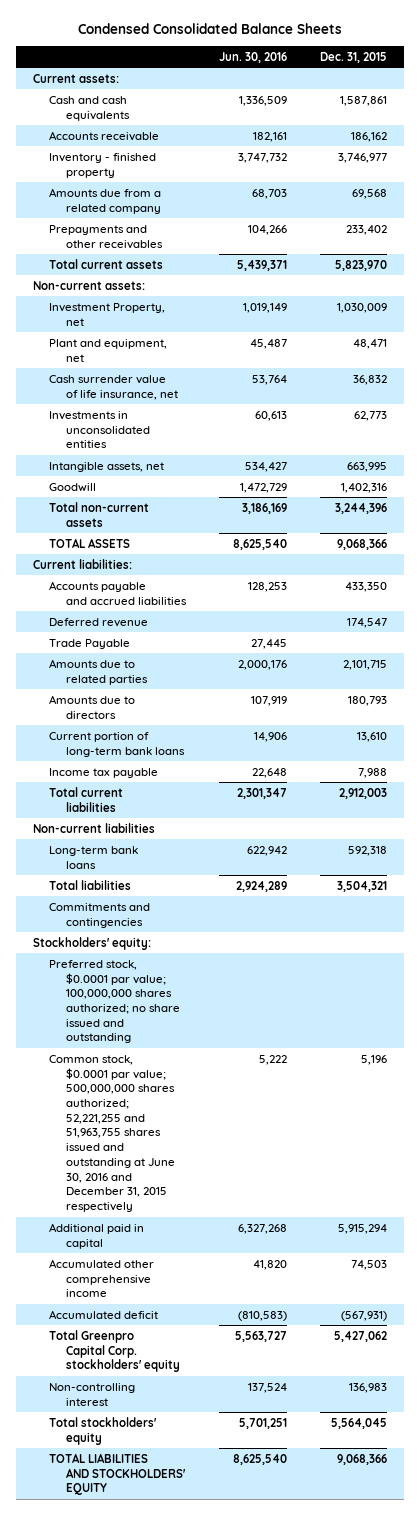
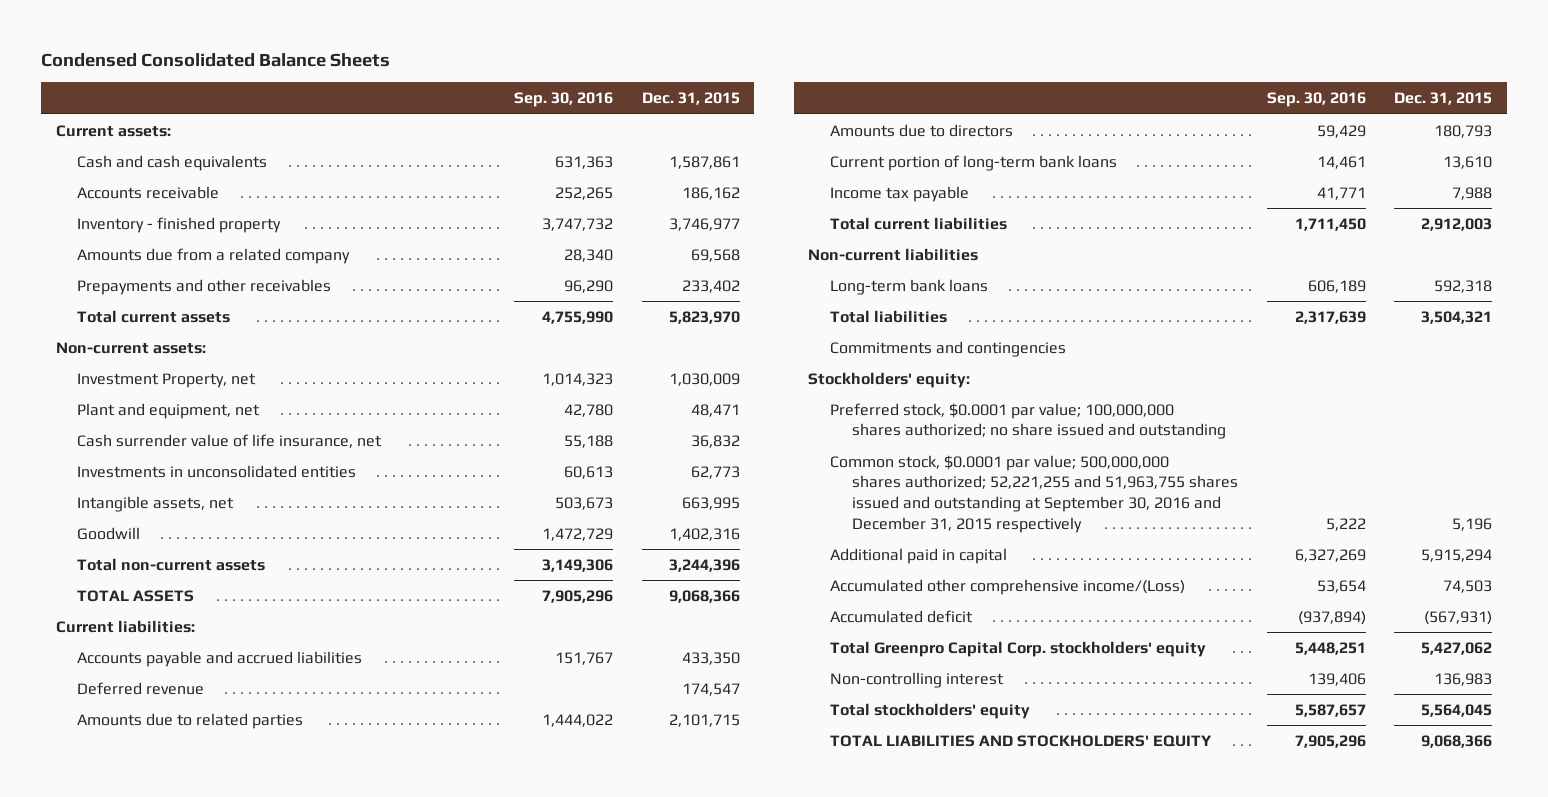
[218,51,287,63] Jun. 30, 2016 -> none
none -> [513,92,613,108] Sep. 30, 2016
[49,638,131,649] Trade Payable -> none
[49,1054,175,1213] Common stock, $0.0001 par value; 500,000,000 shares authorized; 52,221,255 and 51,963,755 shares issued and outstanding at June 30, 2016 and December 31, 2015 respectively -> [830,454,1238,533] Common stock, $0.0001 par value; 500,000,000 shares authorized; 52,221,255 and 51,963,755 shares issued and outstanding at September 30, 2016 and December 31, 2015 respectively
[49,1258,155,1298] Accumulated other comprehensive income -> [830,578,1186,595] Accumulated other comprehensive income/(Loss)

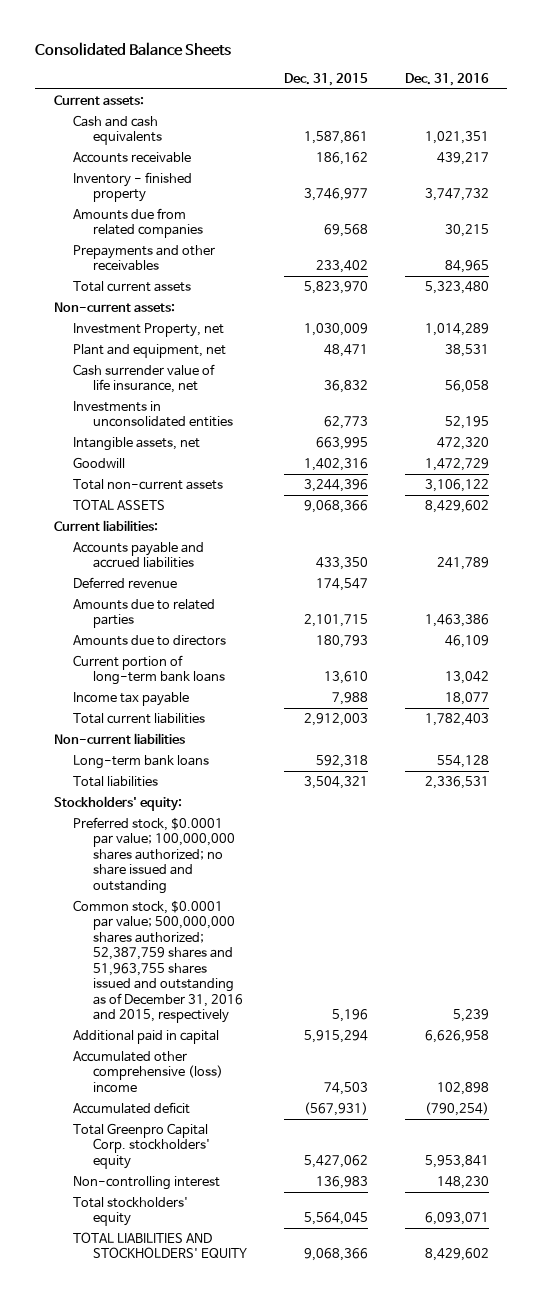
[41,53,391,68] Condensed Consolidated Balance Sheets -> [35,42,232,57] Consolidated Balance Sheets
[513,92,613,108] Sep. 30, 2016 -> none
none -> [405,72,490,86] Dec. 31, 2016
[77,247,351,264] Amounts due from a related company -> [73,207,204,239] Amounts due from related companies
[830,340,1067,357] Commitments and contingencies -> none
[830,454,1238,533] Common stock, $0.0001 par value; 500,000,000 shares authorized; 52,221,255 and 51,963,755 shares issued and outstanding at September 30, 2016 and December 31, 2015 respectively -> [73,899,244,1024] Common stock, $0.0001 par value; 500,000,000 shares authorized; 52,387,759 shares and 51,963,755 shares issued and outstanding as of December 31, 2016 and 2015, respectively
[830,578,1186,595] Accumulated other comprehensive income/(Loss) -> [73,1050,224,1093] Accumulated other comprehensive (loss) income

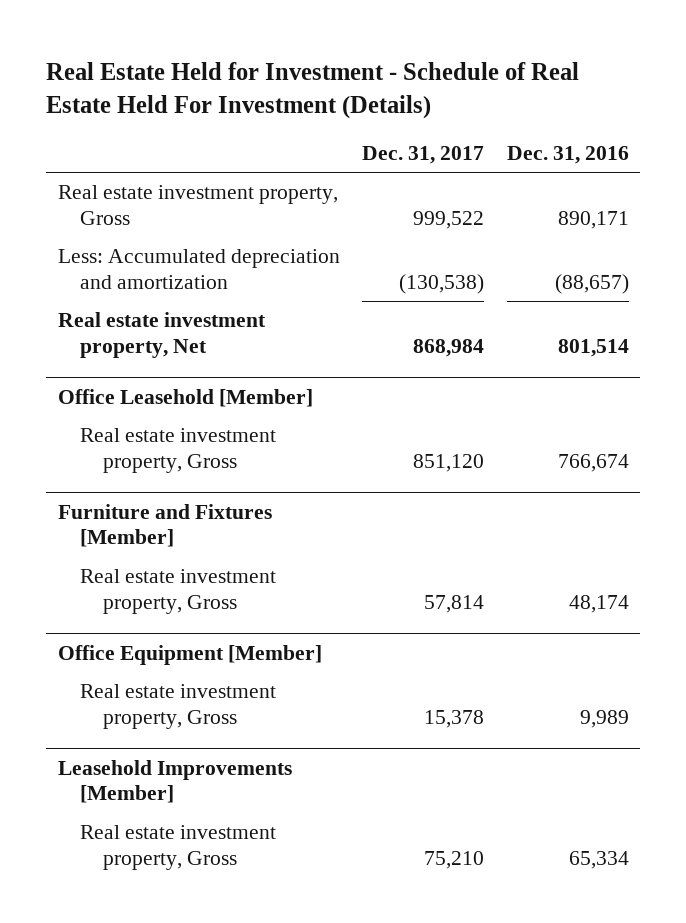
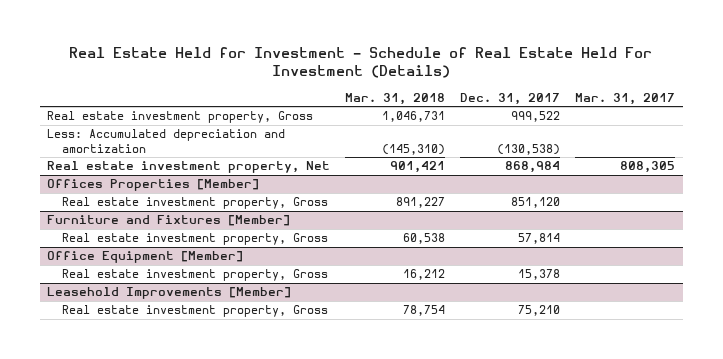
[506,146,629,165] Dec. 31, 2016 -> none
none -> [345,92,446,105] Mar. 31, 2018
none -> [575,92,676,105] Mar. 31, 2017
[57,388,313,407] Office Leasehold [Member] -> [47,179,260,192] Offices Properties [Member]

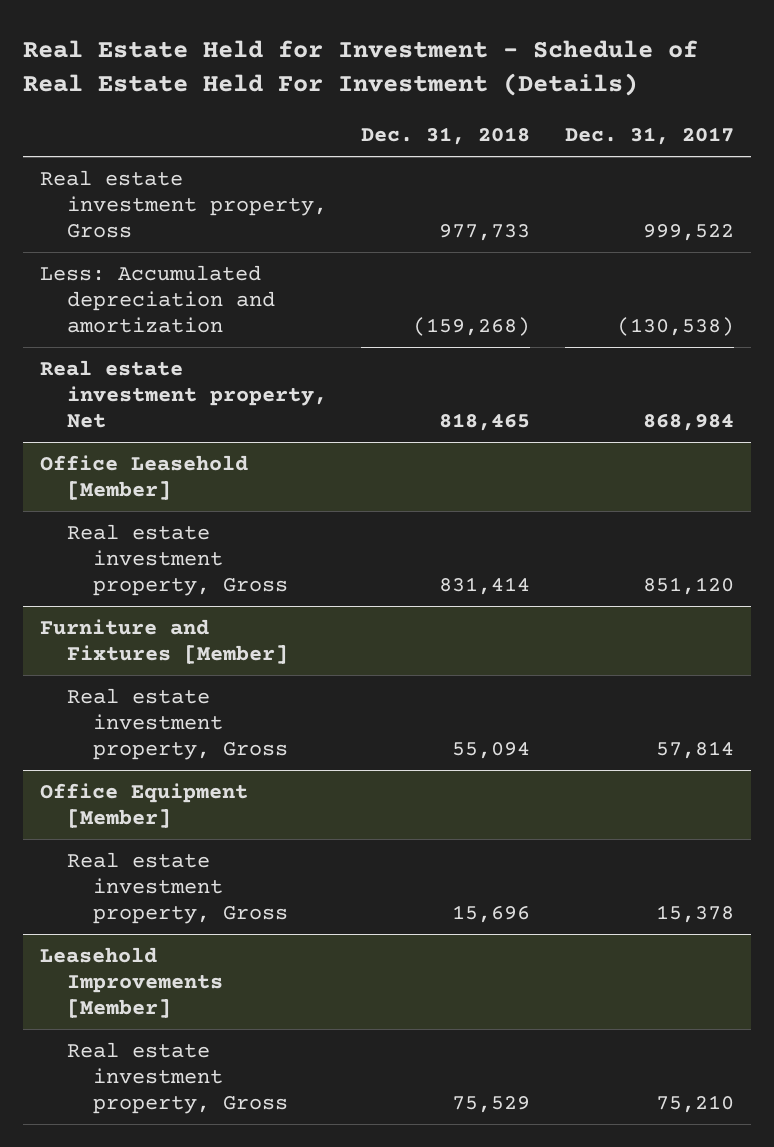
[345,92,446,105] Mar. 31, 2018 -> none
[575,92,676,105] Mar. 31, 2017 -> none
none -> [361,127,531,146] Dec. 31, 2018
[47,179,260,192] Offices Properties [Member] -> [40,454,249,500] Office Leasehold [Member]

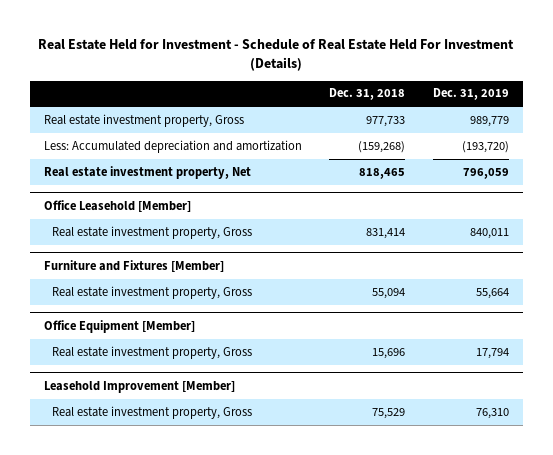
[565,127,735,146] Dec. 31, 2017 -> none
none -> [432,88,509,101] Dec. 31, 2019
[40,946,223,1019] Leasehold Improvements [Member] -> [43,380,235,393] Leasehold Improvement [Member]

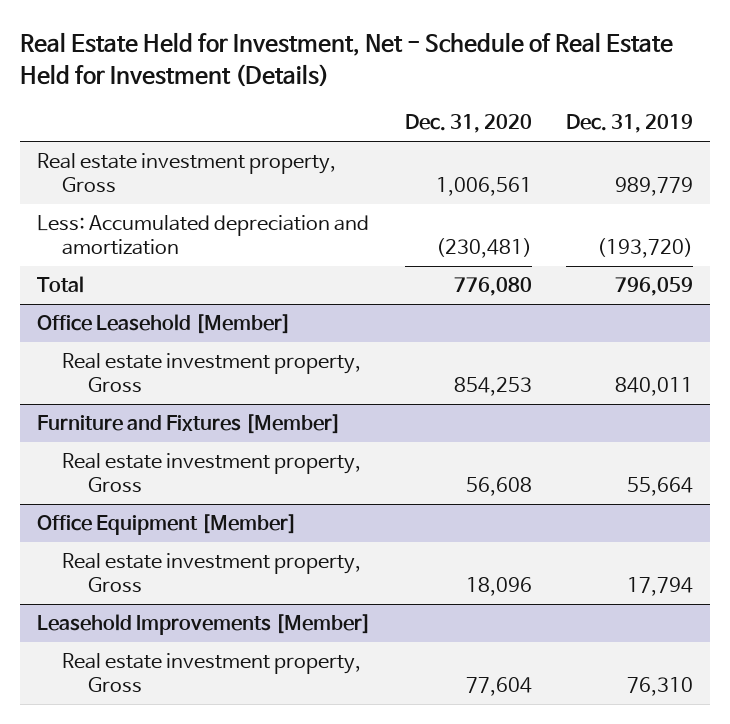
[38,39,515,72] Real Estate Held for Investment - Schedule of Real Estate Held For Investment (Details) -> [20,32,674,87] Real Estate Held for Investment, Net - Schedule of Real Estate Held for Investment (Details)
[329,88,406,101] Dec. 31, 2018 -> none
none -> [404,114,532,134] Dec. 31, 2020
[43,165,251,179] Real estate investment property, Net -> [37,276,85,294] Total
[43,380,235,393] Leasehold Improvement [Member] -> [37,614,372,636] Leasehold Improvements [Member]

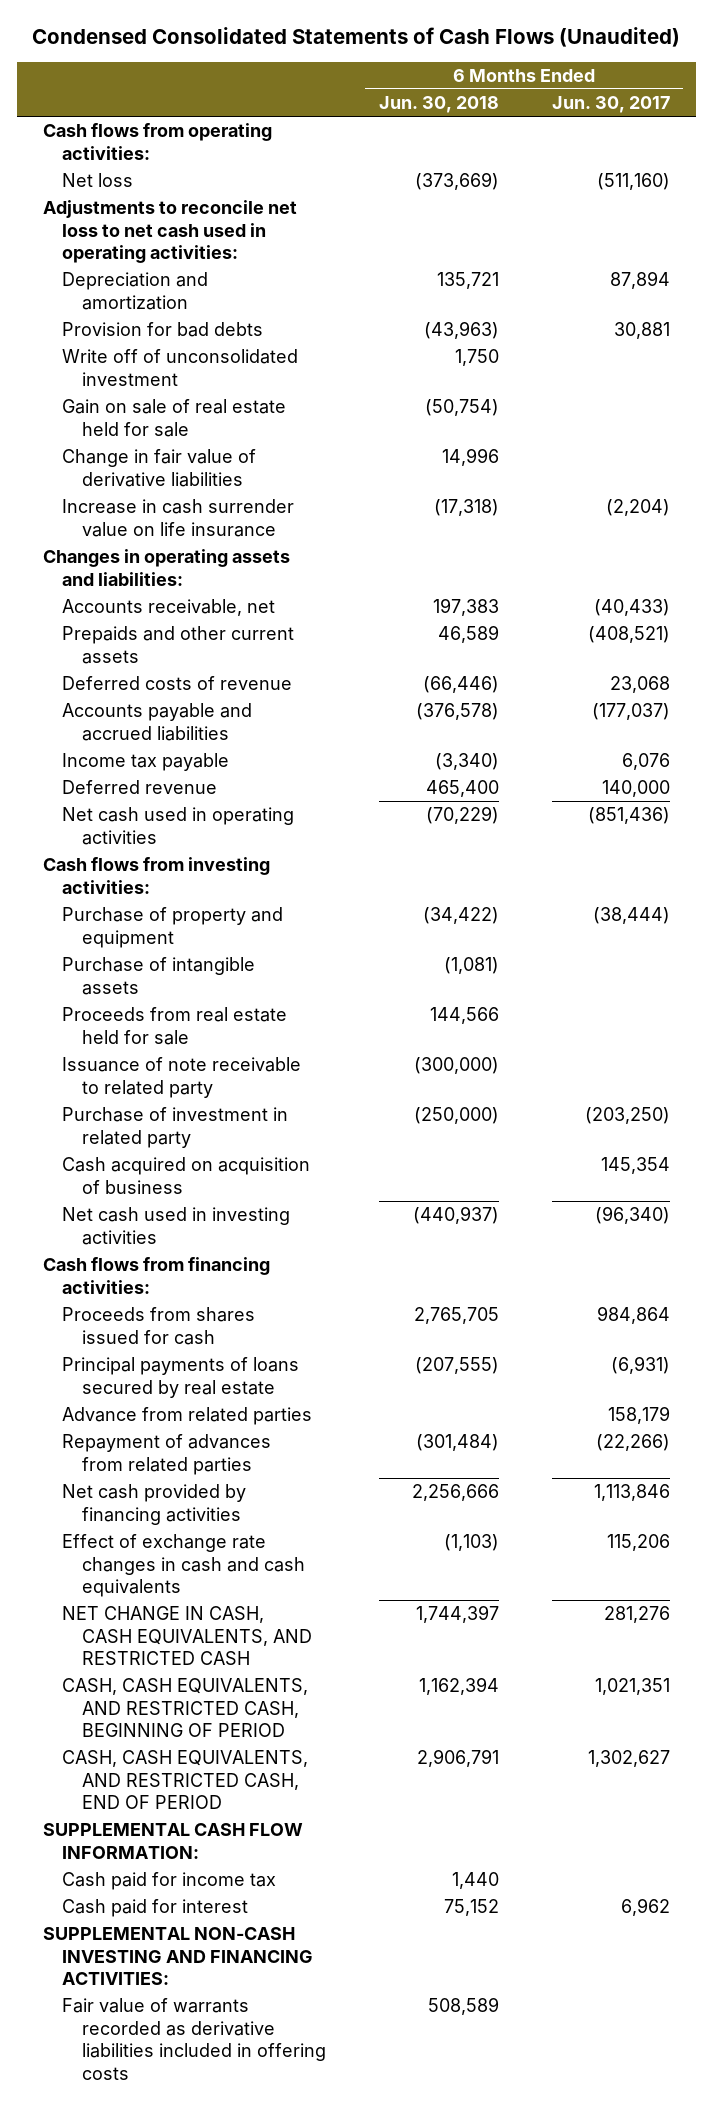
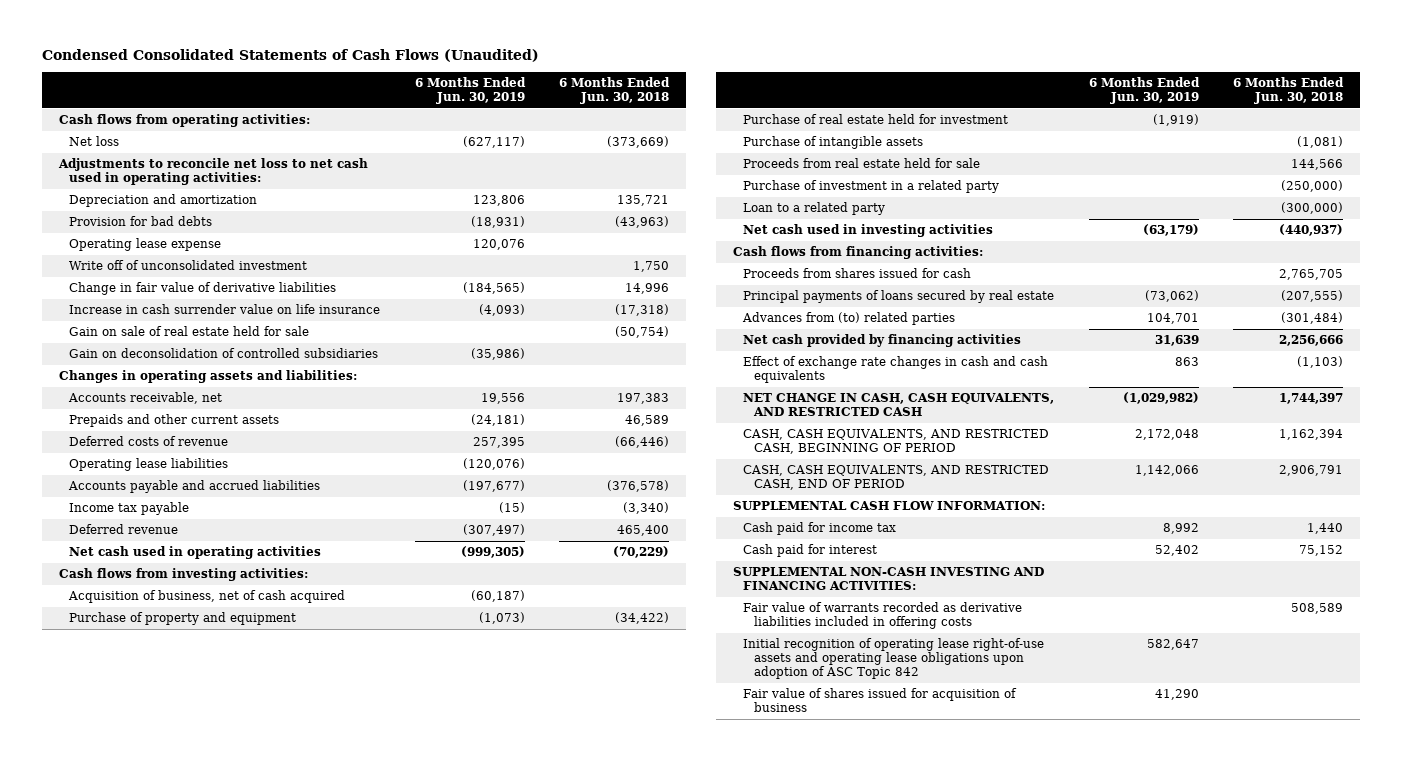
[551,95,670,113] Jun. 30, 2017 -> none
none -> [414,77,526,105] 6 Months Ended Jun. 30, 2019
none -> [69,238,222,252] Operating lease expense
[62,399,287,437] Gain on sale of real estate held for sale -> [69,326,310,337] Gain on sale of real estate held for sale
none -> [69,348,379,359] Gain on deconsolidation of controlled subsidiaries
none -> [69,458,229,472] Operating lease liabilities
none -> [68,590,346,604] Acquisition of business, net of cash acquired
none -> [743,114,1009,125] Purchase of real estate held for investment
[62,1057,302,1098] Issuance of note receivable to related party -> none
[62,1157,311,1194] Cash acquired on acquisition of business -> none
[62,1107,289,1148] Purchase of investment in related party -> [743,180,1000,194] Purchase of investment in a related party
none -> [743,202,886,216] Loan to a related party
[62,1407,313,1426] Advance from related parties -> none
[62,1434,272,1475] Repayment of advances from related parties -> [742,312,956,326] Advances from (to) related parties
none -> [743,638,1045,680] Initial recognition of operating lease right-of-use assets and operating lease obligations upon adoption of ASC Topic 842
none -> [743,688,1018,713] Fair value of shares issued for acquisition of business

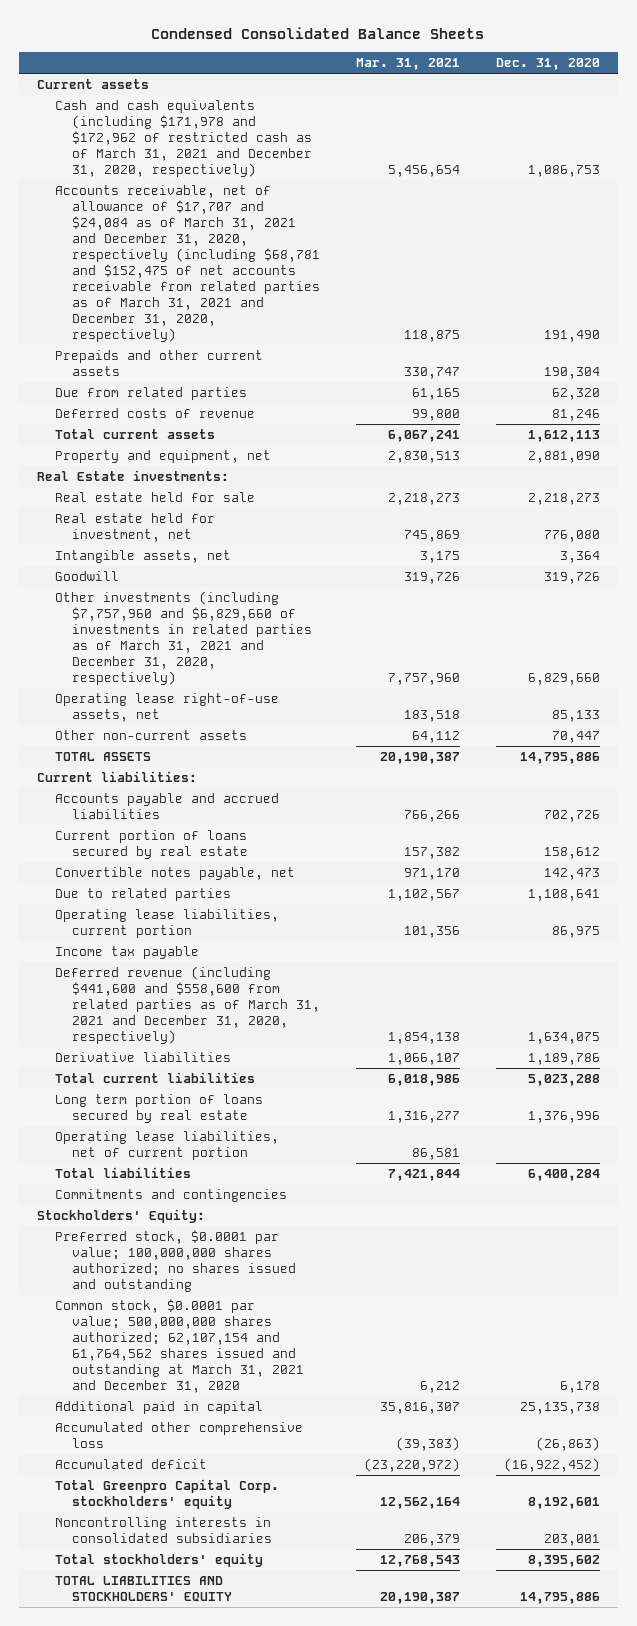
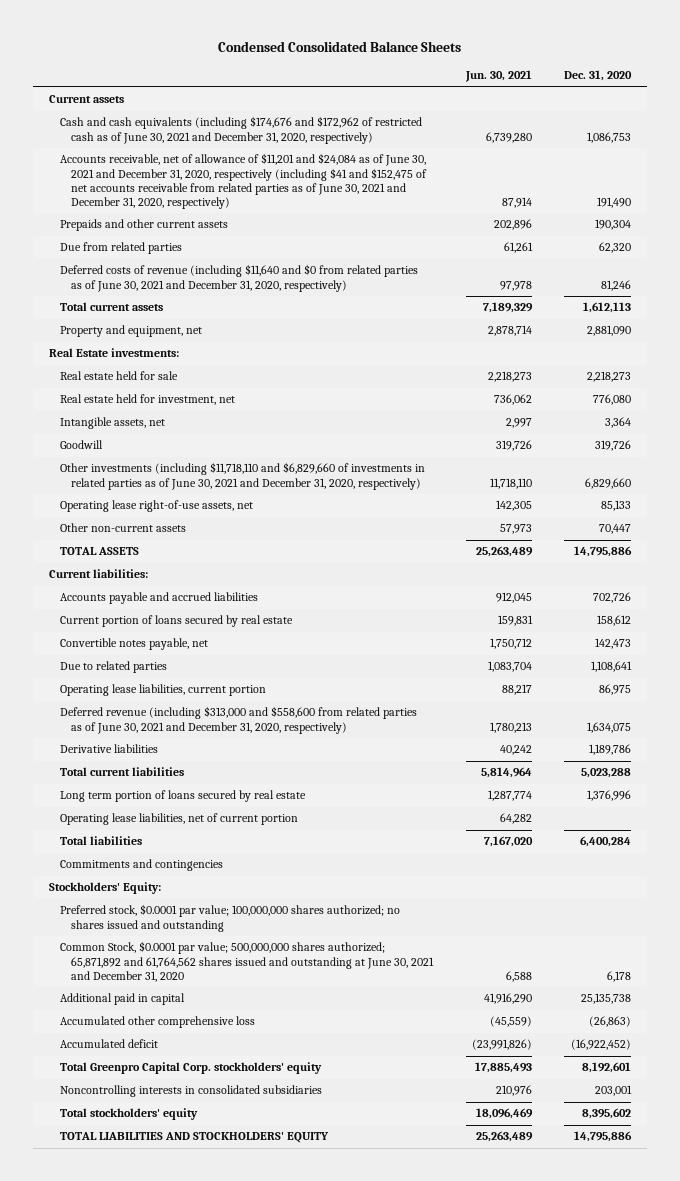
[355,57,460,70] Mar. 31, 2021 -> none
none -> [464,70,532,83] Jun. 30, 2021
[54,100,313,177] Cash and cash equivalents (including $171,978 and $172,962 of restricted cash as of March 31, 2021 and December 31, 2020, respectively) -> [60,116,423,144] Cash and cash equivalents (including $174,676 and $172,962 of restricted cash as of June 30, 2021 and December 31, 2020, respectively)
[54,185,321,342] Accounts receivable, net of allowance of $17,707 and $24,084 as of March 31, 2021 and December 31, 2020, respectively (including $68,781 and $152,475 of net accounts receivable from related parties as of March 31, 2021 and December 31, 2020, respectively) -> [60,153,428,209] Accounts receivable, net of allowance of $11,201 and $24,084 as of June 30, 2021 and December 31, 2020, respectively (including $41 and $152,475 of net accounts receivable from related parties as of June 30, 2021 and December 31, 2020, respectively)
[54,408,255,419] Deferred costs of revenue -> [60,264,419,292] Deferred costs of revenue (including $11,640 and $0 from related parties as of June 30, 2021 and December 31, 2020, respectively)
[54,591,313,685] Other investments (including $7,757,960 and $6,829,660 of investments in related parties as of March 31, 2021 and December 31, 2020, respectively) -> [60,462,426,490] Other investments (including $11,718,110 and $6,829,660 of investments in related parties as of June 30, 2021 and December 31, 2020, respectively)
[54,946,199,960] Income tax payable -> none
[54,966,321,1044] Deferred revenue (including $441,600 and $558,600 from related parties as of March 31, 2021 and December 31, 2020, respectively) -> [60,706,418,734] Deferred revenue (including $313,000 and $558,600 from related parties as of June 30, 2021 and December 31, 2020, respectively)
[54,1299,305,1393] Common stock, $0.0001 par value; 500,000,000 shares authorized; 62,107,154 and 61,764,562 shares issued and outstanding at March 31, 2021 and December 31, 2020 -> [60,941,435,982] Common Stock, $0.0001 par value; 500,000,000 shares authorized; 65,871,892 and 61,764,562 shares issued and outstanding at June 30, 2021 and December 31, 2020

